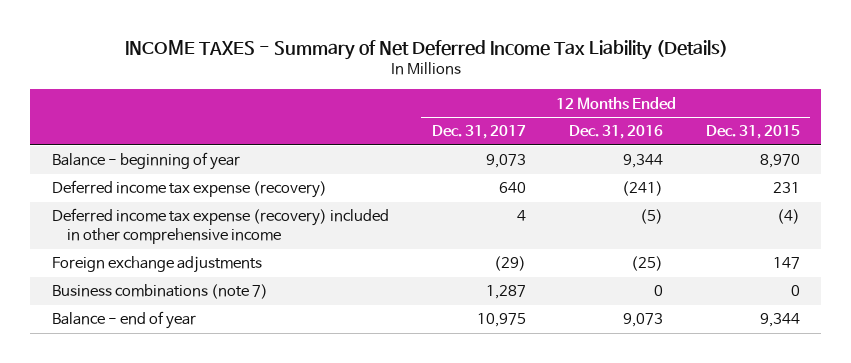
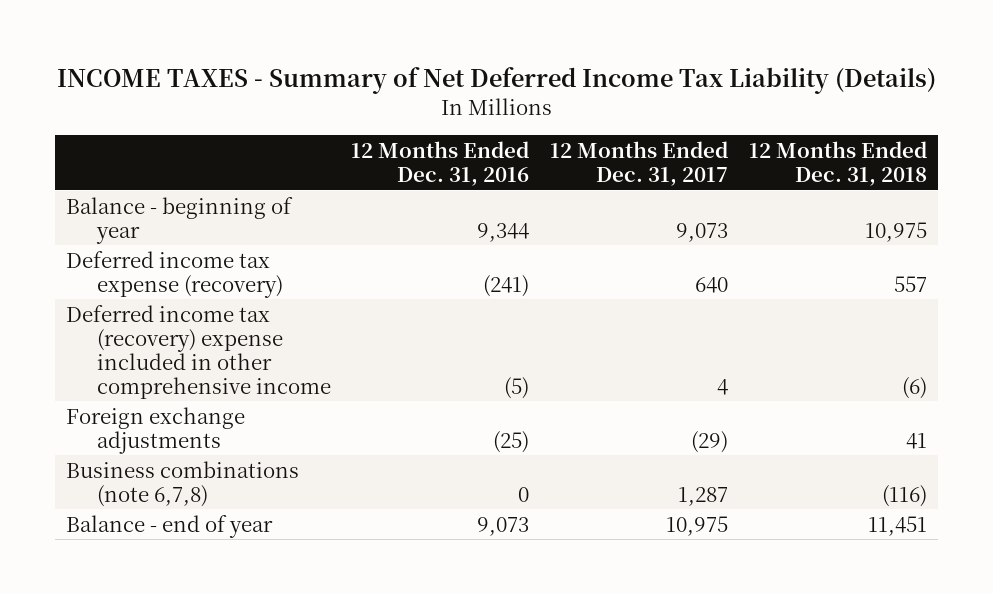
[705,125,800,140] Dec. 31, 2015 -> none
none -> [749,140,928,186] 12 Months Ended Dec. 31, 2018
[51,208,389,245] Deferred income tax expense (recovery) included in other comprehensive income -> [65,304,331,399] Deferred income tax (recovery) expense included in other comprehensive income
[51,284,268,300] Business combinations (note 7) -> [65,460,299,507] Business combinations (note 6,7,8)

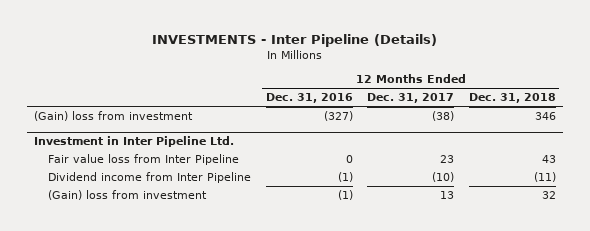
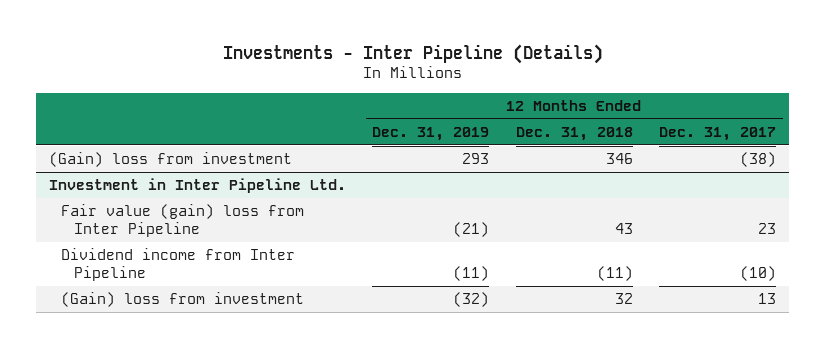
[151,34,437,48] INVESTMENTS - Inter Pipeline (Details) -> [222,43,603,64] Investments - Inter Pipeline (Details)
[265,93,353,104] Dec. 31, 2016 -> none
none -> [372,127,490,142] Dec. 31, 2019
[48,154,240,166] Fair value loss from Inter Pipeline -> [61,204,305,237] Fair value (gain) loss from Inter Pipeline

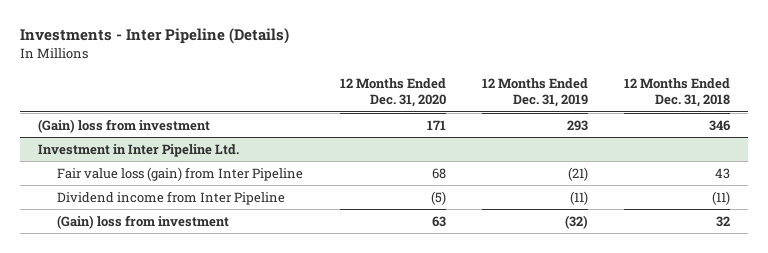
[659,127,777,142] Dec. 31, 2017 -> none
none -> [339,77,446,108] 12 Months Ended Dec. 31, 2020
[61,204,305,237] Fair value (gain) loss from Inter Pipeline -> [57,166,304,181] Fair value loss (gain) from Inter Pipeline

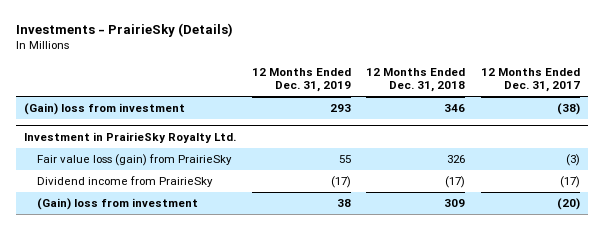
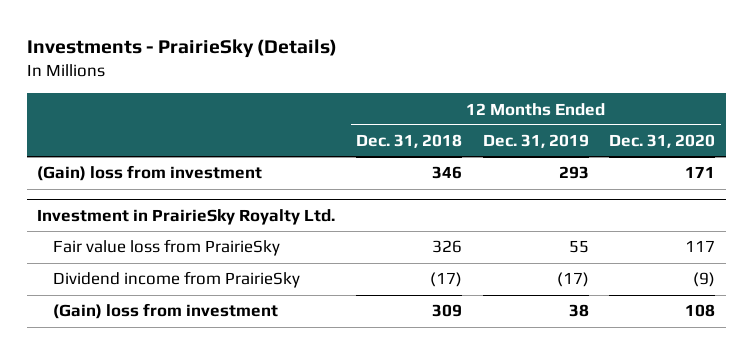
[480,67,580,92] 12 Months Ended Dec. 31, 2017 -> none
none -> [609,134,716,149] Dec. 31, 2020
[37,154,233,167] Fair value loss (gain) from PrairieSky -> [53,239,281,257] Fair value loss from PrairieSky

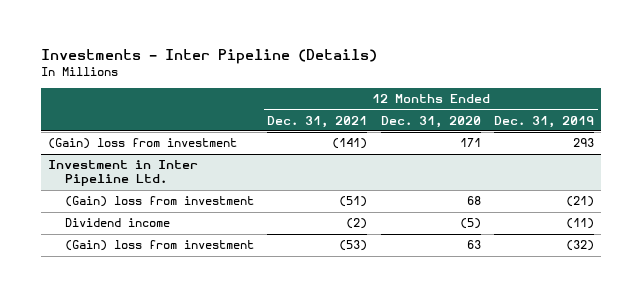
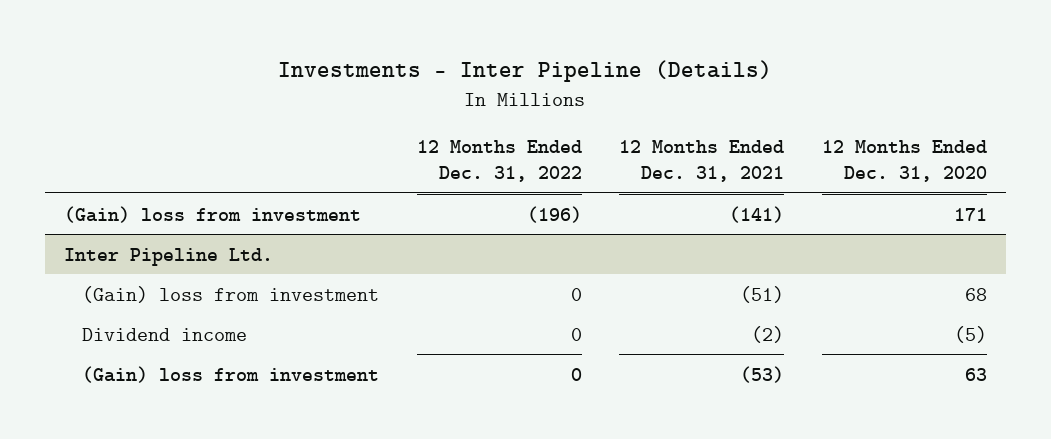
[494,115,595,128] Dec. 31, 2019 -> none
none -> [416,140,582,183] 12 Months Ended Dec. 31, 2022
[47,160,198,187] Investment in Inter Pipeline Ltd. -> [63,247,273,266] Inter Pipeline Ltd.

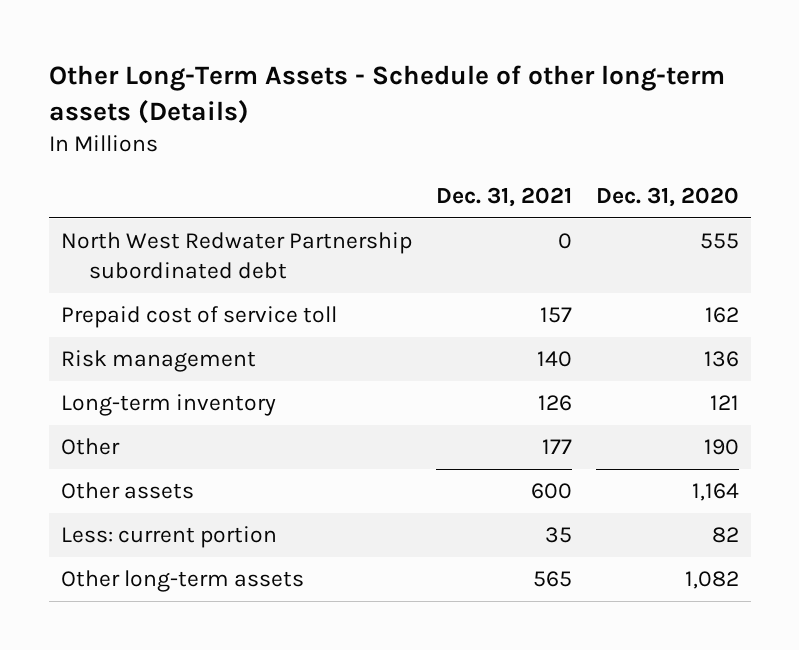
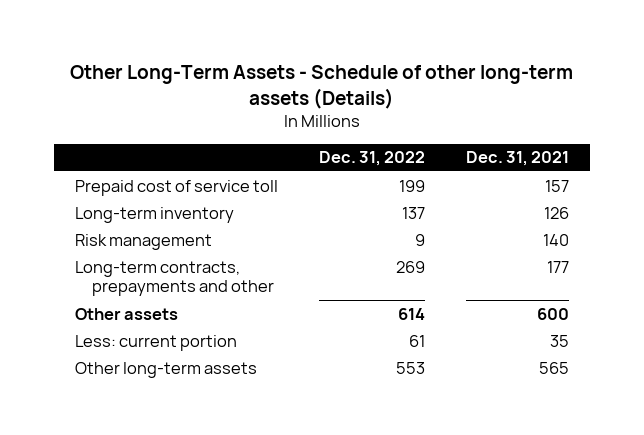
[595,187,739,208] Dec. 31, 2020 -> none
none -> [318,151,425,167] Dec. 31, 2022
[60,232,412,279] North West Redwater Partnership subordinated debt -> none
[60,350,256,373] Risk management -> [74,233,212,250] Risk management
[60,438,120,456] Other -> [74,260,274,297] Long-term contracts, prepayments and other

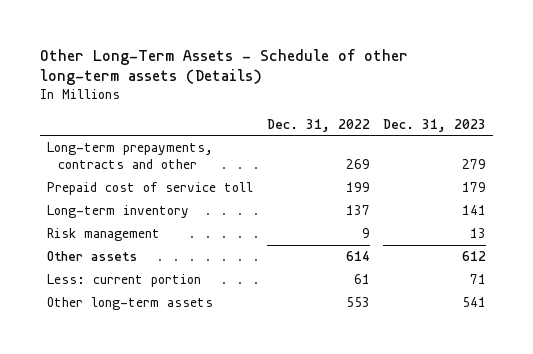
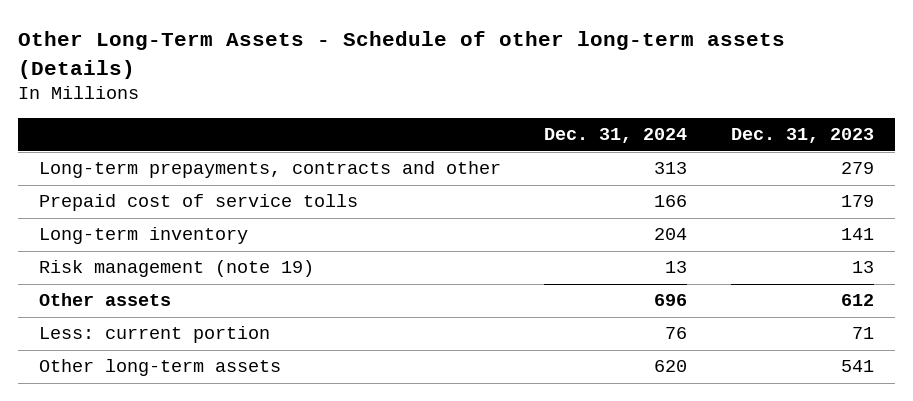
[266,118,370,132] Dec. 31, 2022 -> none
none -> [544,128,688,144] Dec. 31, 2024
[46,181,253,195] Prepaid cost of service toll -> [39,194,359,212] Prepaid cost of service tolls
[46,227,160,241] Risk management -> [39,260,315,278] Risk management (note 19)

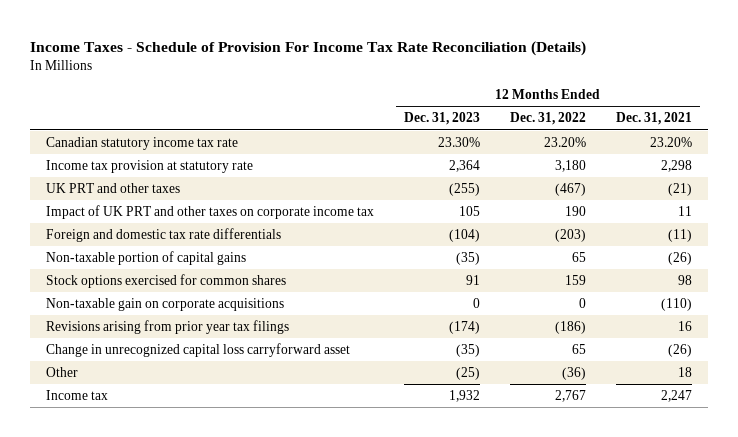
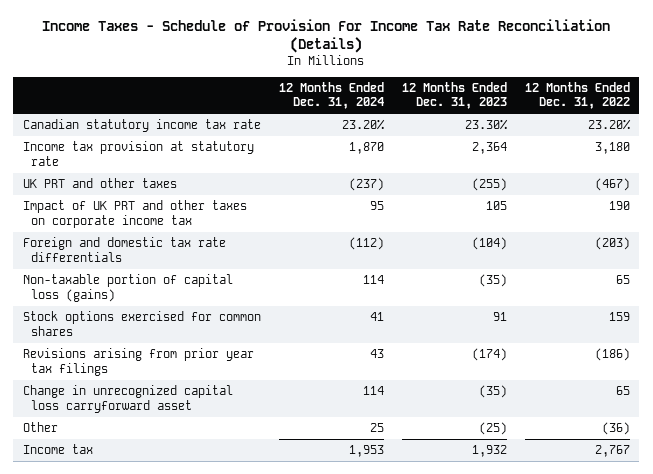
[616,112,693,126] Dec. 31, 2021 -> none
none -> [278,81,384,110] 12 Months Ended Dec. 31, 2024
[45,250,246,265] Non-taxable portion of capital gains -> [22,274,233,302] Non-taxable portion of capital loss (gains)
[45,297,284,311] Non-taxable gain on corporate acquisitions -> none

